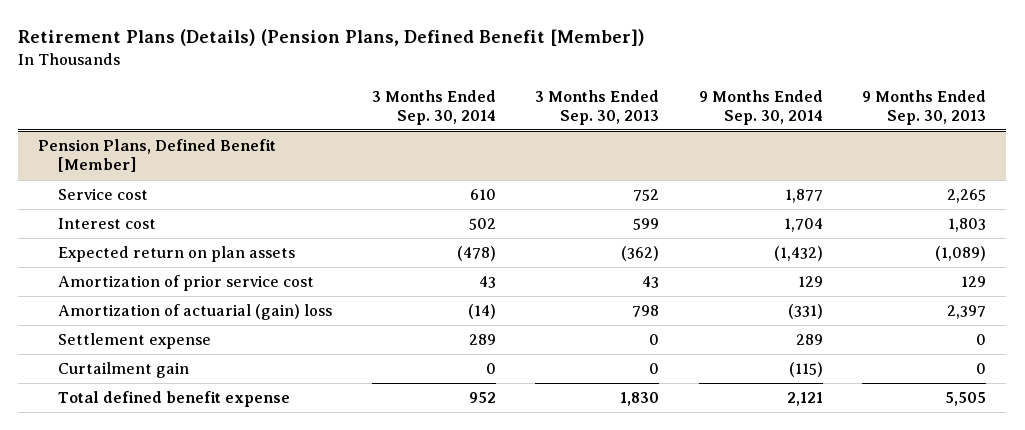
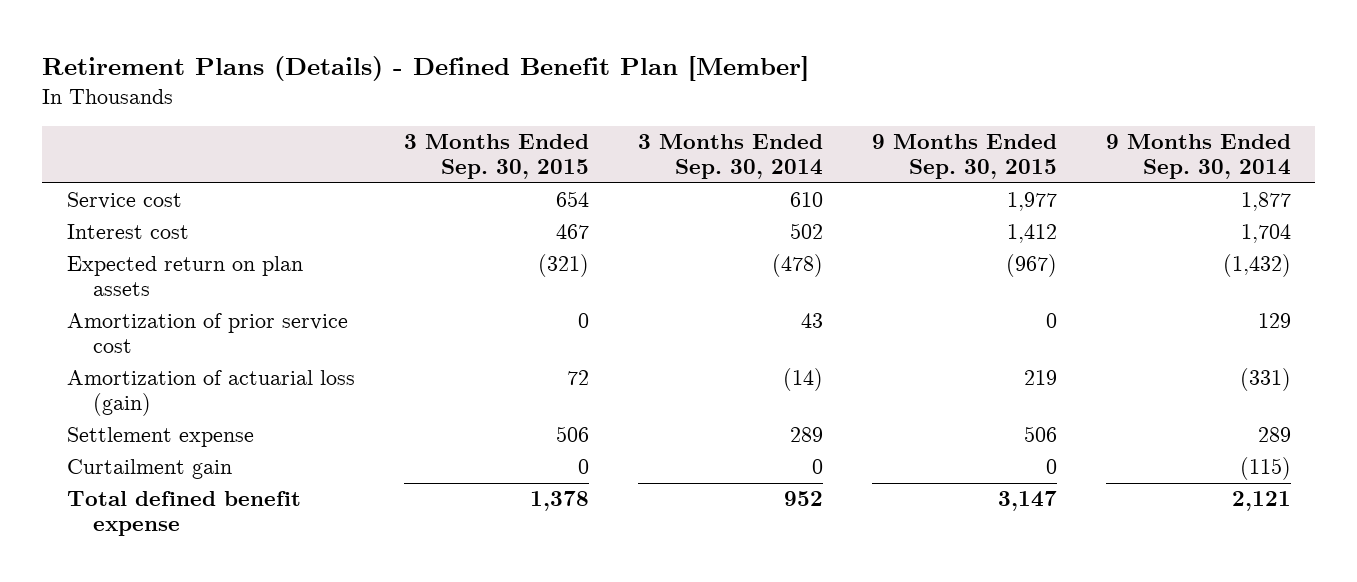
[18,29,646,47] Retirement Plans (Details) (Pension Plans, Defined Benefit [Member]) -> [42,56,810,82] Retirement Plans (Details) - Defined Benefit Plan [Member]
[535,89,660,125] 3 Months Ended Sep. 30, 2013 -> none
[862,89,987,125] 9 Months Ended Sep. 30, 2013 -> none
none -> [403,134,589,180] 3 Months Ended Sep. 30, 2015
none -> [871,134,1057,180] 9 Months Ended Sep. 30, 2015
[38,139,277,173] Pension Plans, Defined Benefit [Member] -> none
[58,304,333,321] Amortization of actuarial (gain) loss -> [66,370,355,417] Amortization of actuarial loss (gain)

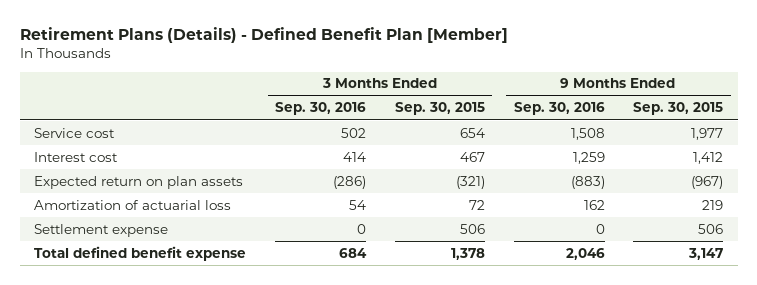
[637,134,823,180] 3 Months Ended Sep. 30, 2014 -> none
[1105,134,1291,180] 9 Months Ended Sep. 30, 2014 -> none
none -> [274,102,366,116] Sep. 30, 2016
none -> [513,102,605,116] Sep. 30, 2016
[66,313,348,354] Amortization of prior service cost -> none
[66,370,355,417] Amortization of actuarial loss (gain) -> [34,199,232,210] Amortization of actuarial loss
[66,459,232,480] Curtailment gain -> none

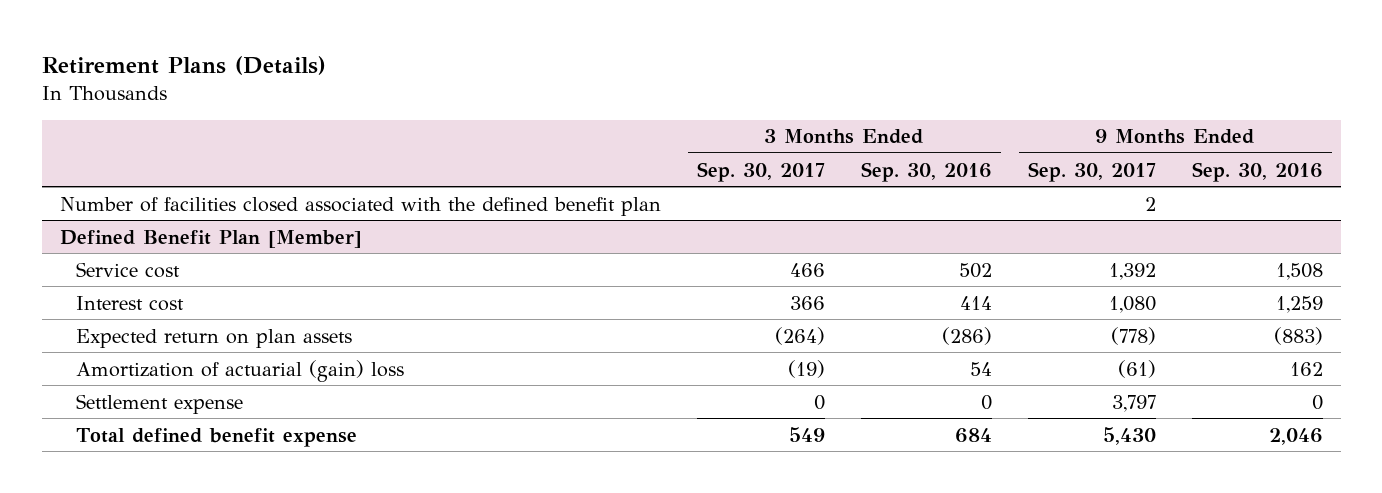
[19,27,508,44] Retirement Plans (Details) - Defined Benefit Plan [Member] -> [41,55,326,75] Retirement Plans (Details)
[394,102,485,116] Sep. 30, 2015 -> none
[633,102,724,116] Sep. 30, 2015 -> none
none -> [696,161,825,182] Sep. 30, 2017
none -> [1027,161,1156,182] Sep. 30, 2017
none -> [59,196,661,216] Number of facilities closed associated with the defined benefit plan
none -> [59,229,362,248] Defined Benefit Plan [Member]
[34,199,232,210] Amortization of actuarial loss -> [76,359,405,382] Amortization of actuarial (gain) loss

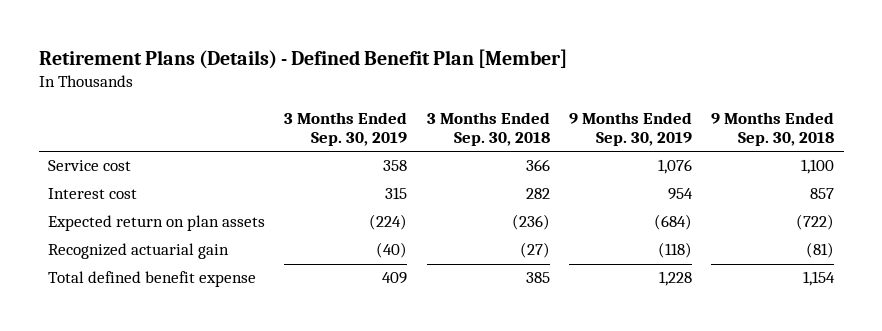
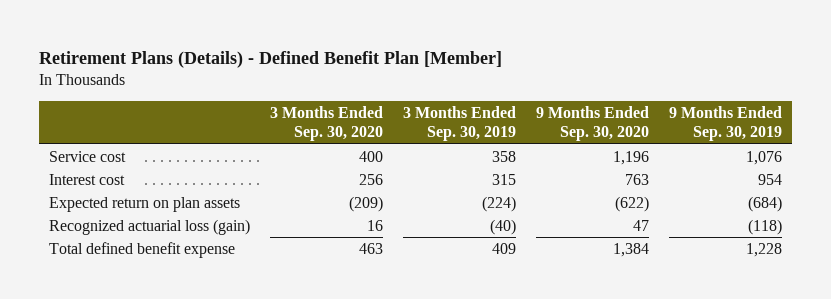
[426,111,550,147] 3 Months Ended Sep. 30, 2018 -> none
[710,111,834,147] 9 Months Ended Sep. 30, 2018 -> none
none -> [270,105,384,142] 3 Months Ended Sep. 30, 2020
none -> [536,105,650,142] 9 Months Ended Sep. 30, 2020
[48,243,230,260] Recognized actuarial gain -> [49,218,251,235] Recognized actuarial loss (gain)

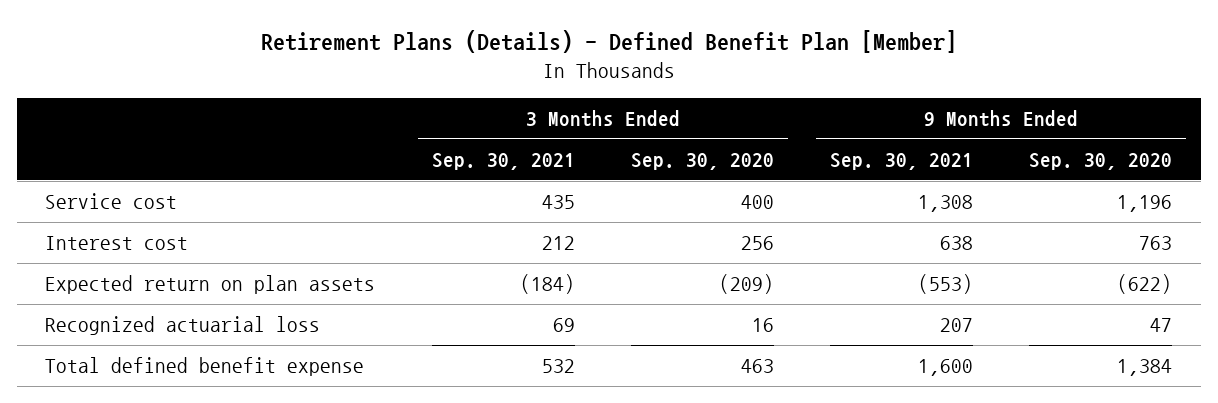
[403,105,517,142] 3 Months Ended Sep. 30, 2019 -> none
[669,105,783,142] 9 Months Ended Sep. 30, 2019 -> none
none -> [431,152,575,170] Sep. 30, 2021
none -> [830,152,974,170] Sep. 30, 2021
[49,218,251,235] Recognized actuarial loss (gain) -> [45,316,321,336] Recognized actuarial loss

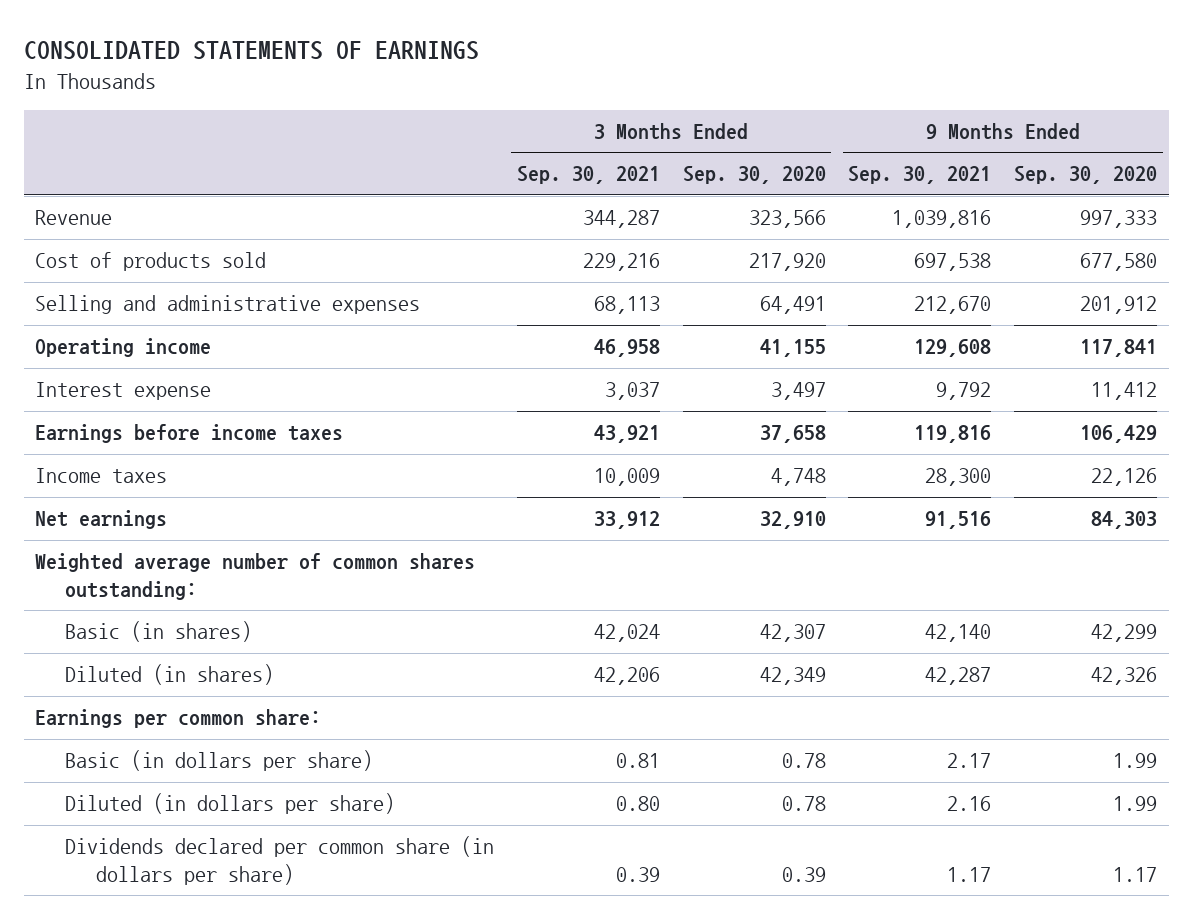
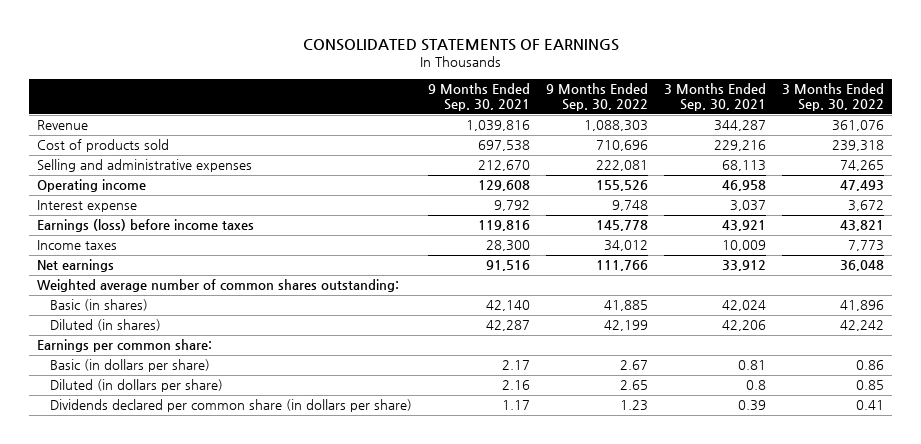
[682,166,826,185] Sep. 30, 2020 -> none
[1014,166,1158,185] Sep. 30, 2020 -> none
none -> [545,83,648,112] 9 Months Ended Sep. 30, 2022
none -> [781,83,884,112] 3 Months Ended Sep. 30, 2022
[35,424,344,444] Earnings before income taxes -> [37,219,255,233] Earnings (loss) before income taxes
[616,796,661,812] 0.80 -> [745,380,766,391] 0.8

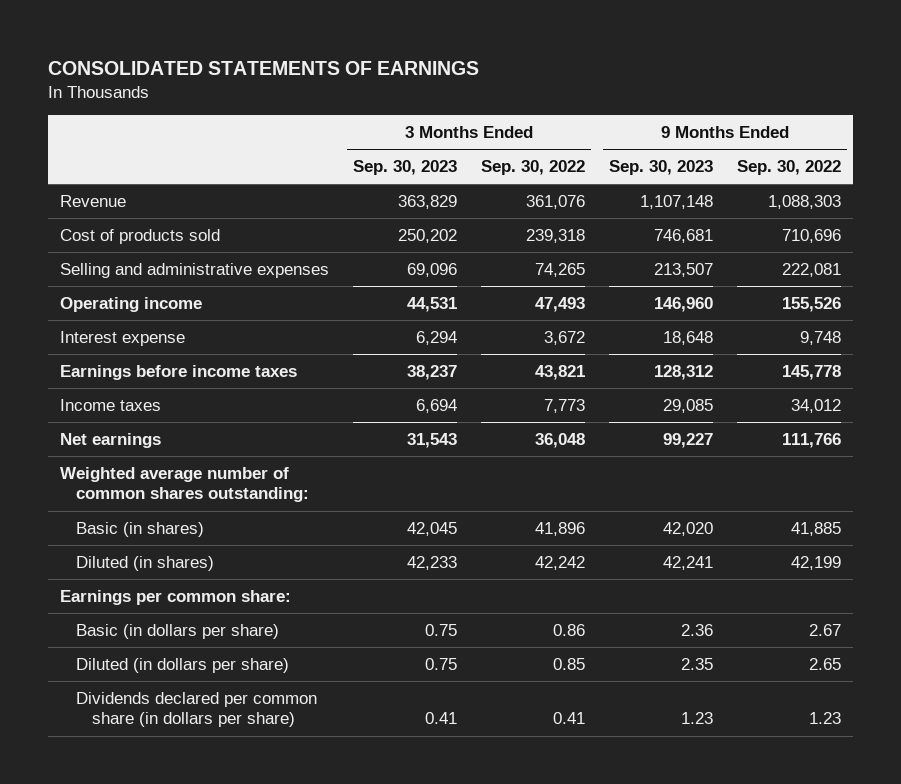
[427,83,530,112] 9 Months Ended Sep. 30, 2021 -> none
[663,83,766,112] 3 Months Ended Sep. 30, 2021 -> none
none -> [353,160,458,176] Sep. 30, 2023
none -> [608,160,713,176] Sep. 30, 2023
[37,219,255,233] Earnings (loss) before income taxes -> [60,364,298,380] Earnings before income taxes

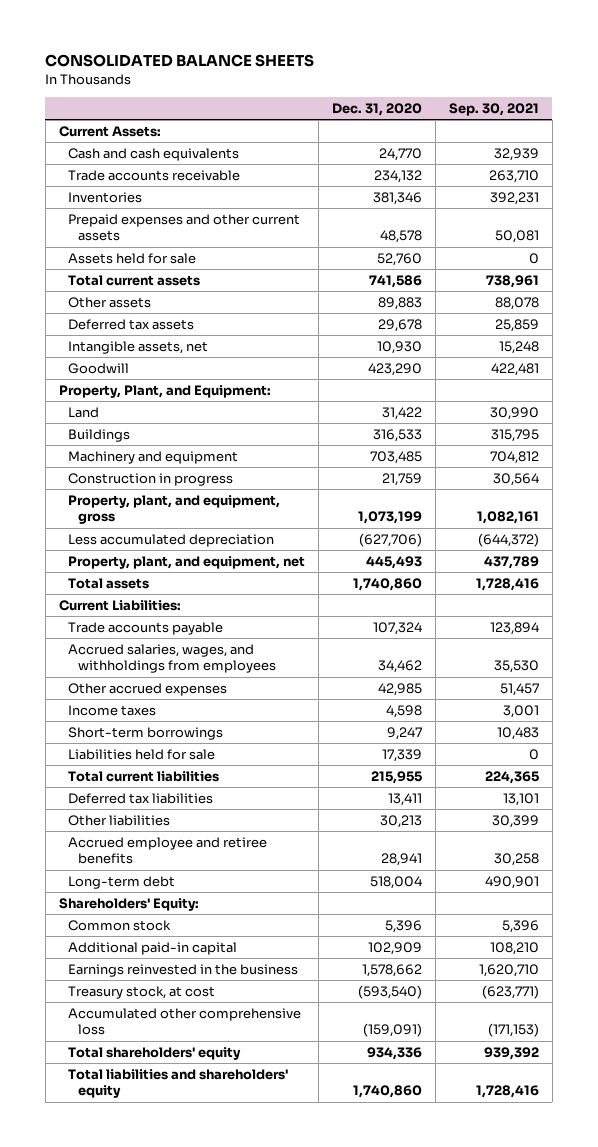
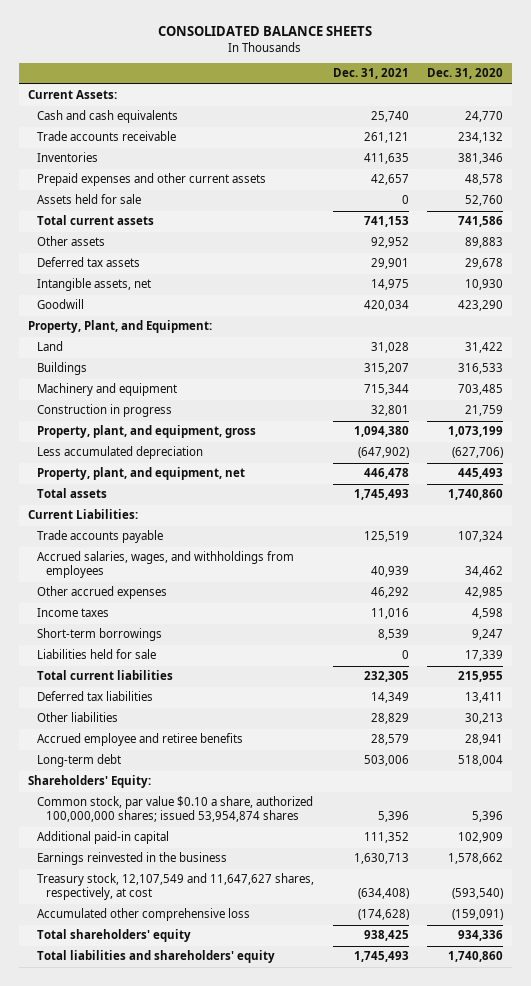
[448,102,539,116] Sep. 30, 2021 -> none
none -> [332,68,409,80] Dec. 31, 2021
[68,919,172,931] Common stock -> [37,796,314,823] Common stock, par value $0.10 a share, authorized 100,000,000 shares; issued 53,954,874 shares
[68,985,216,999] Treasury stock, at cost -> [37,873,315,901] Treasury stock, 12,107,549 and 11,647,627 shares, respectively, at cost

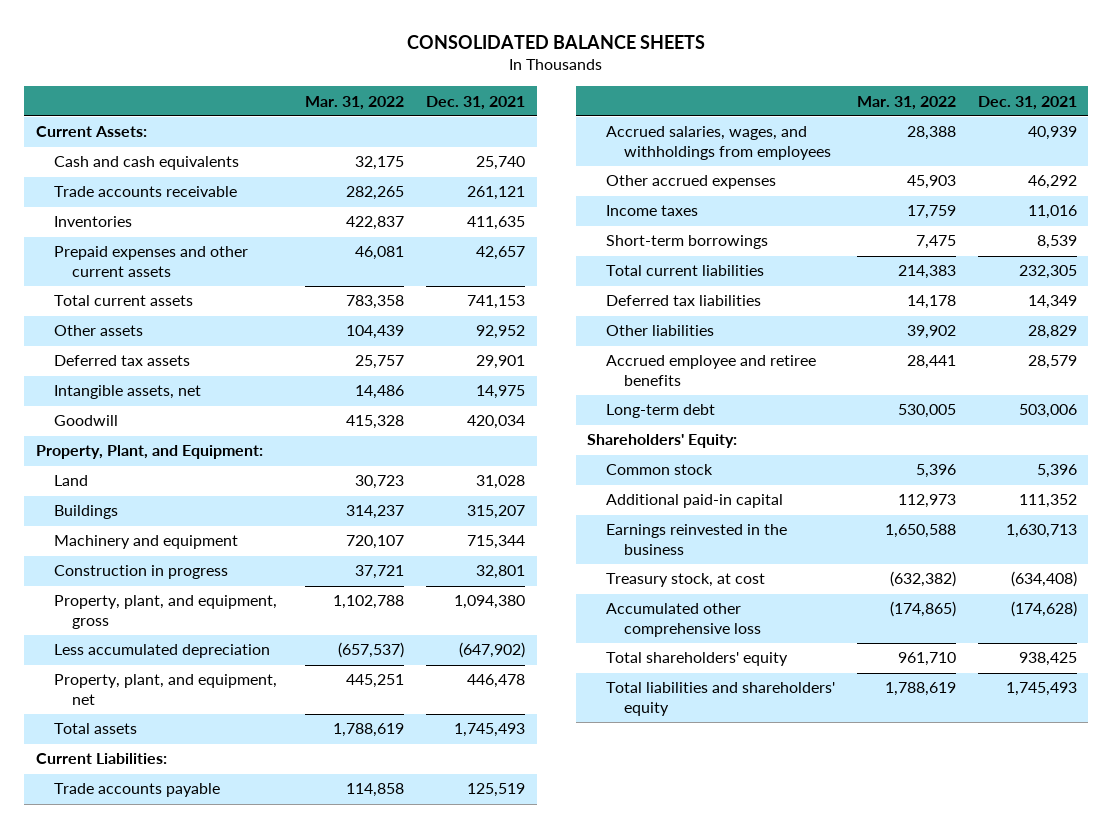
[427,68,504,80] Dec. 31, 2020 -> none
none -> [305,95,405,110] Mar. 31, 2022
[37,194,142,205] Assets held for sale -> none
[37,649,157,660] Liabilities held for sale -> none
[37,796,314,823] Common stock, par value $0.10 a share, authorized 100,000,000 shares; issued 53,954,874 shares -> [605,464,713,476] Common stock
[37,873,315,901] Treasury stock, 12,107,549 and 11,647,627 shares, respectively, at cost -> [605,573,765,588] Treasury stock, at cost

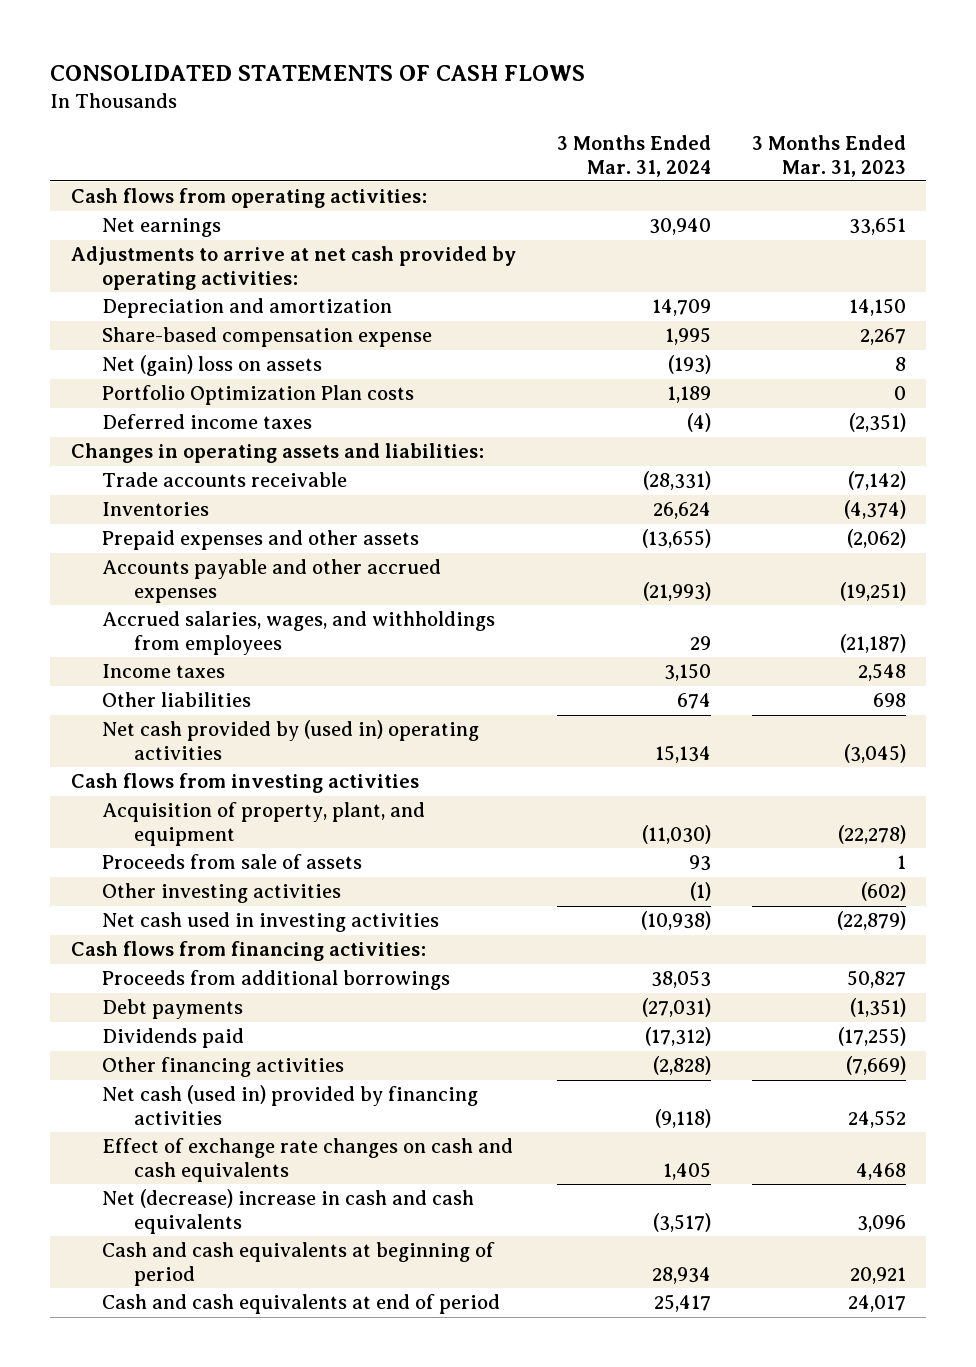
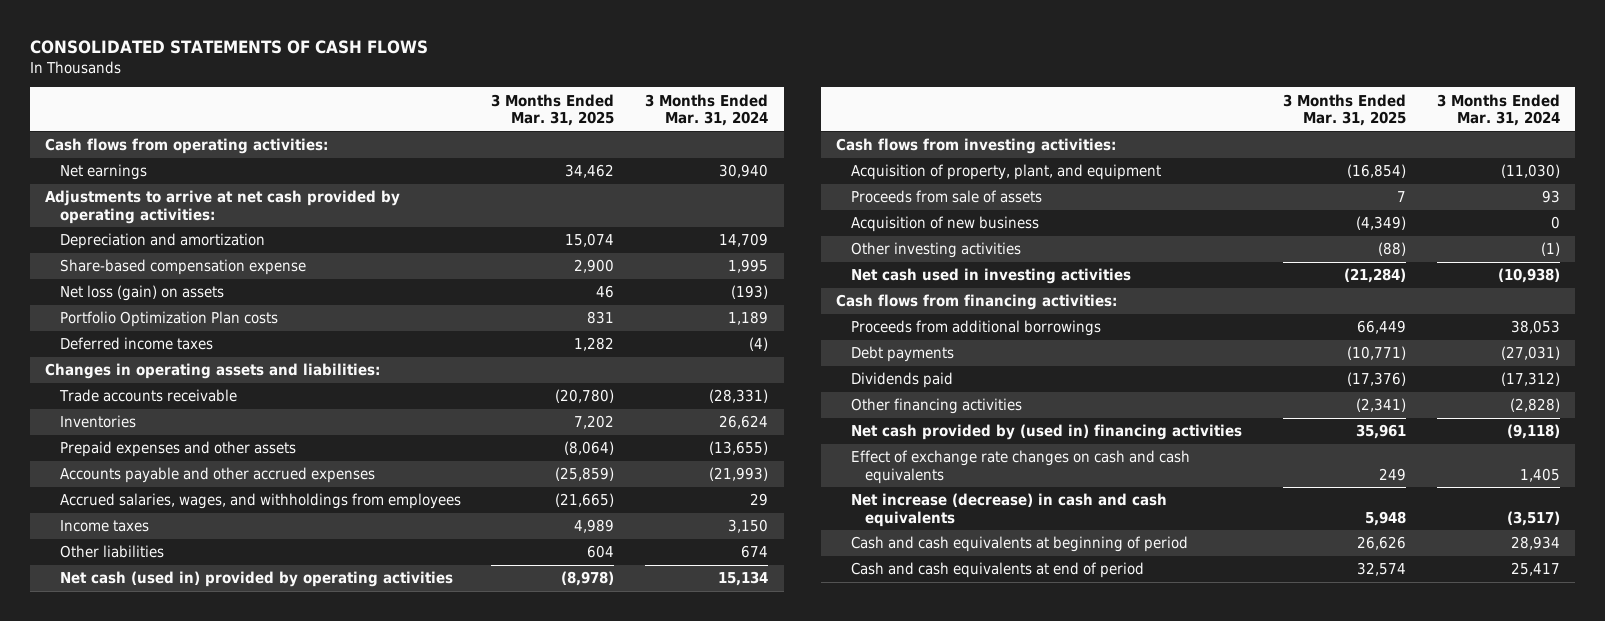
[751,134,906,177] 3 Months Ended Mar. 31, 2023 -> none
none -> [491,93,615,127] 3 Months Ended Mar. 31, 2025
[102,355,323,377] Net (gain) loss on assets -> [59,285,224,302] Net loss (gain) on assets
[102,720,480,761] Net cash provided by (used in) operating activities -> [59,571,453,588] Net cash (used in) provided by operating activities
[70,773,419,794] Cash flows from investing activities -> [836,138,1117,155] Cash flows from investing activities:
none -> [850,216,1039,233] Acquisition of new business
[102,1085,479,1126] Net cash (used in) provided by financing activities -> [850,424,1242,441] Net cash provided by (used in) financing activities
[102,1189,475,1235] Net (decrease) increase in cash and cash equivalents -> [850,493,1167,527] Net increase (decrease) in cash and cash equivalents

